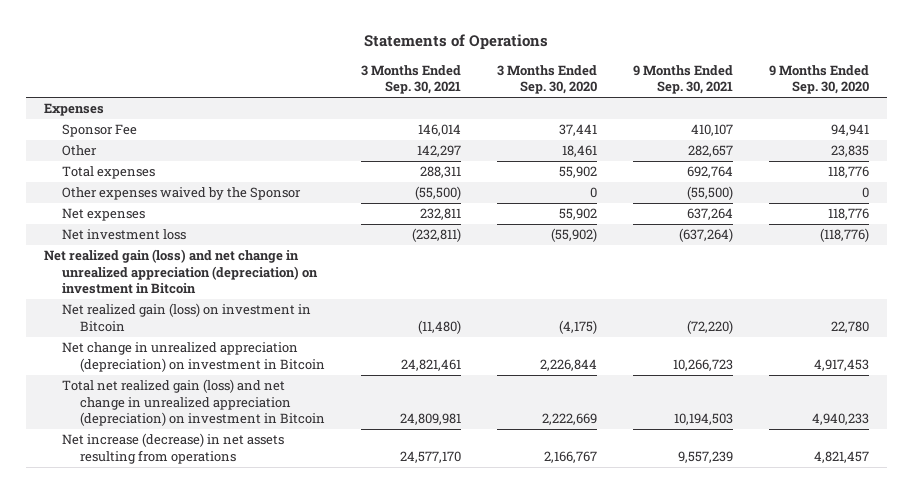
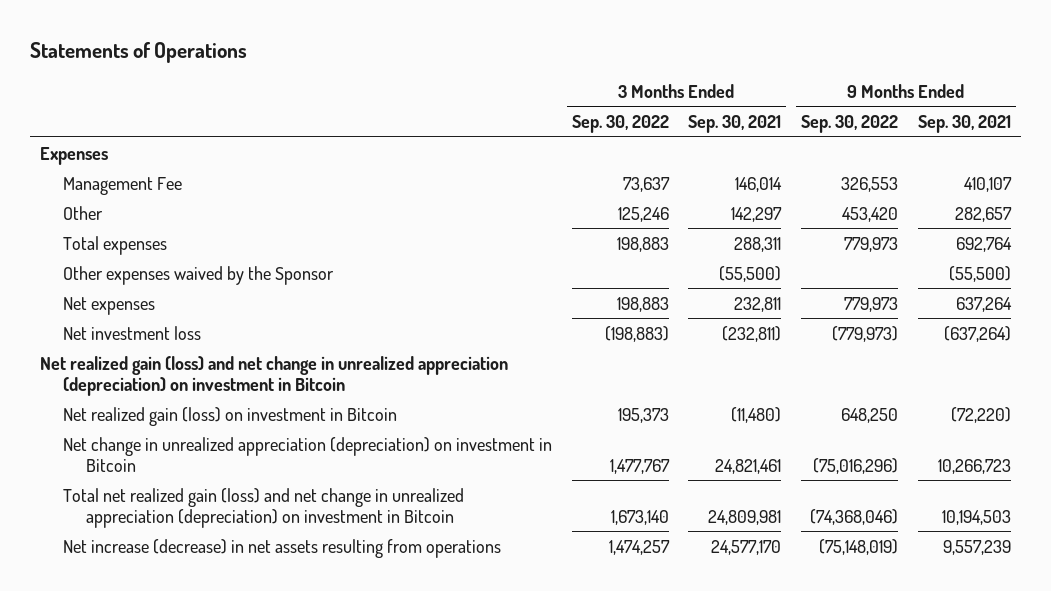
[497,64,598,95] 3 Months Ended Sep. 30, 2020 -> none
[769,64,870,95] 9 Months Ended Sep. 30, 2020 -> none
none -> [571,115,669,134] Sep. 30, 2022
none -> [801,115,899,134] Sep. 30, 2022
[61,124,137,138] Sponsor Fee -> [62,176,182,195] Management Fee

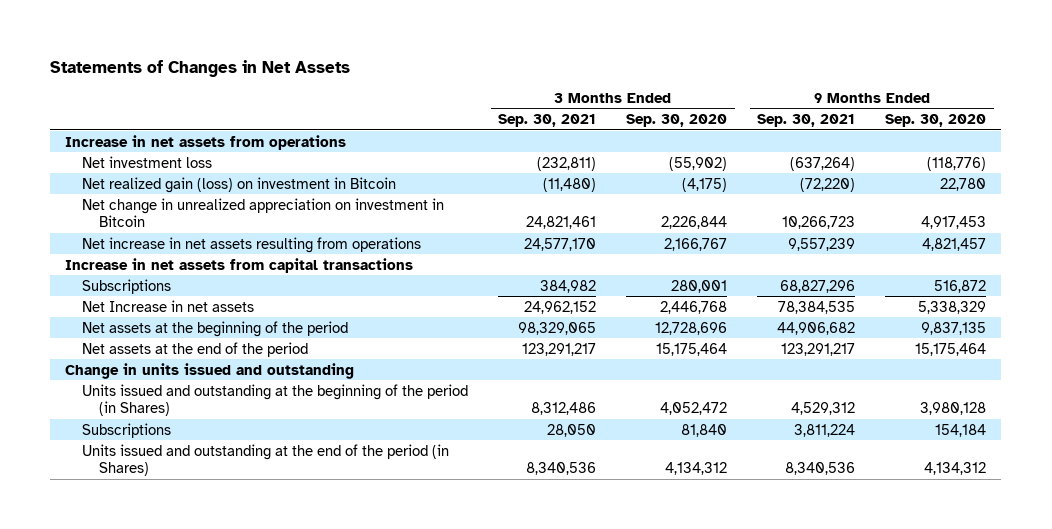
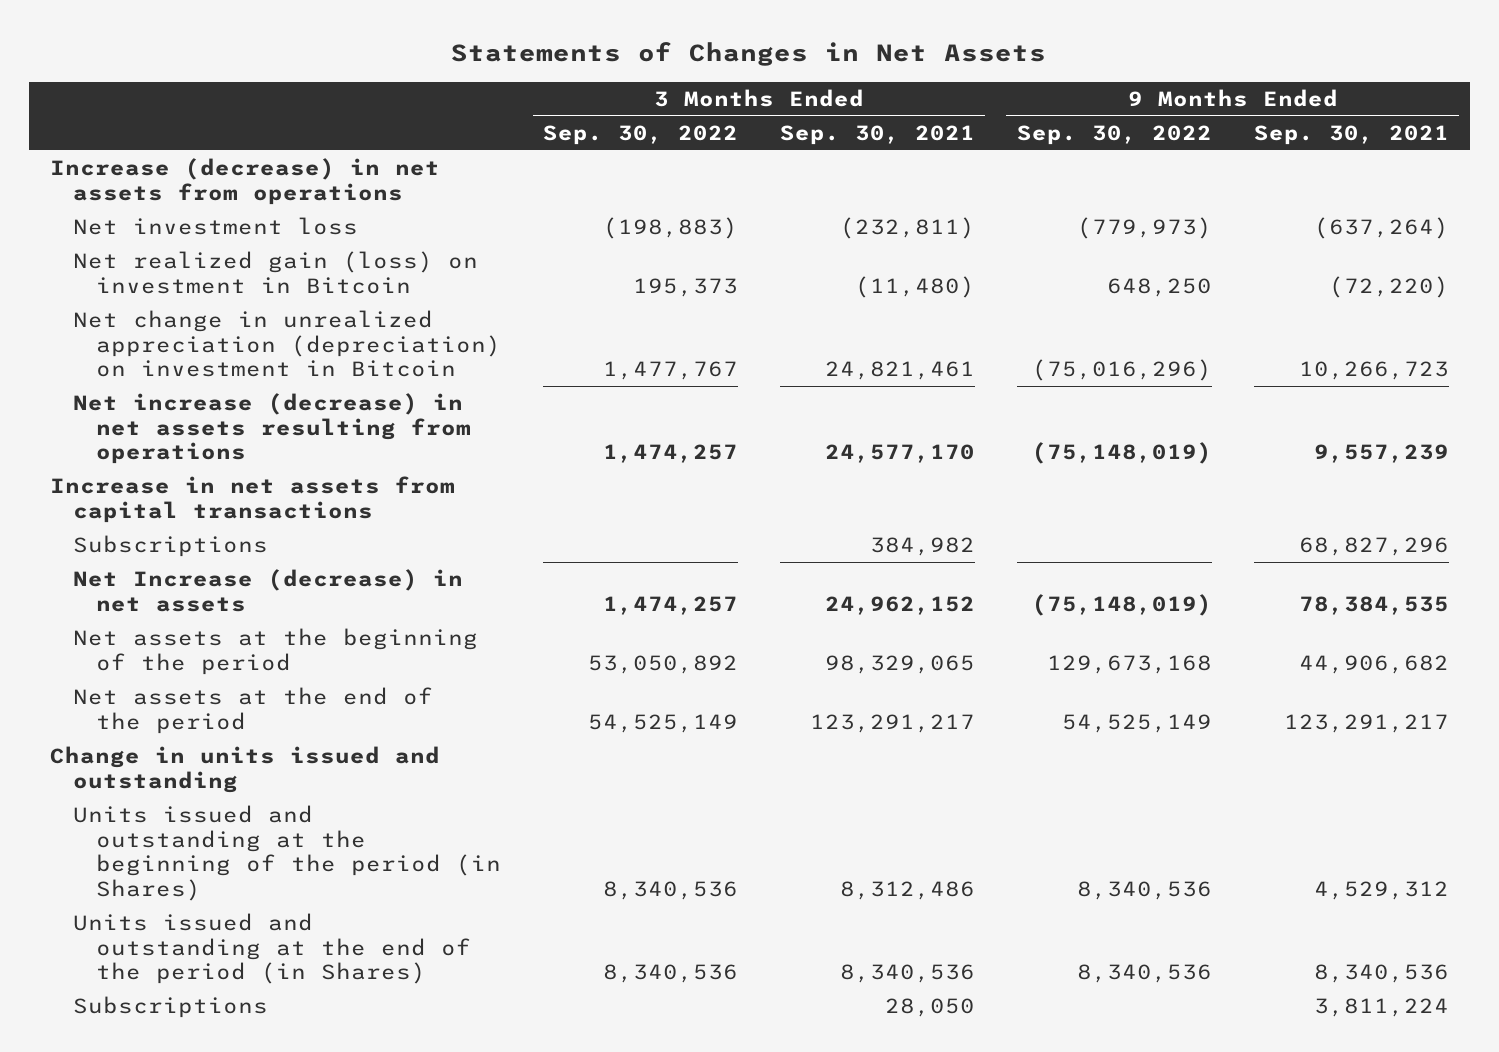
[626,114,728,128] Sep. 30, 2020 -> none
[885,114,987,128] Sep. 30, 2020 -> none
none -> [543,125,739,146] Sep. 30, 2022
none -> [1016,125,1212,146] Sep. 30, 2022
[65,134,347,150] Increase in net assets from operations -> [49,158,440,205] Increase (decrease) in net assets from operations
[82,197,445,228] Net change in unrealized appreciation on investment in Bitcoin -> [73,310,502,378] Net change in unrealized appreciation (depreciation) on investment in Bitcoin
[82,236,422,253] Net increase in net assets resulting from operations -> [73,393,472,465] Net increase (decrease) in net assets resulting from operations
[82,299,255,312] Net Increase in net assets -> [73,569,464,612] Net Increase (decrease) in net assets
[82,422,172,438] Subscriptions -> [73,996,269,1019] Subscriptions

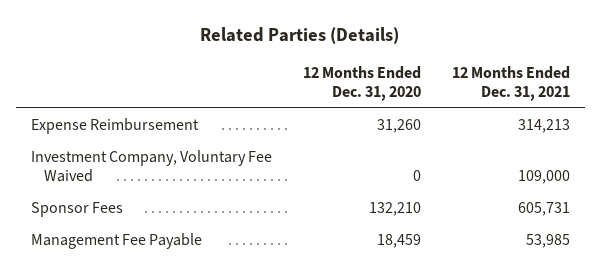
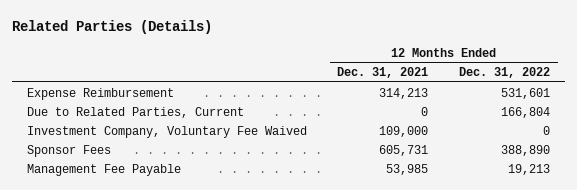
[302,65,421,102] 12 Months Ended Dec. 31, 2020 -> none
none -> [458,67,550,79] Dec. 31, 2022
none -> [26,106,244,118] Due to Related Parties, Current

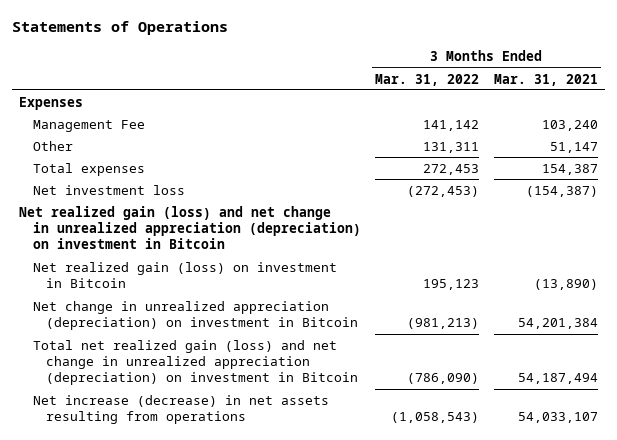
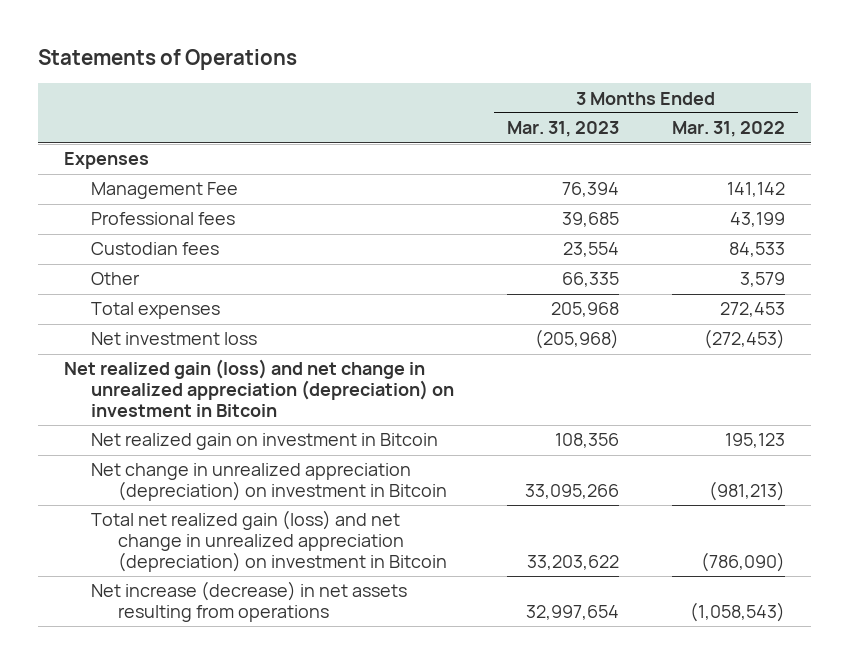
[493,73,598,86] Mar. 31, 2021 -> none
none -> [506,121,619,138] Mar. 31, 2023
none -> [91,212,236,226] Professional fees
none -> [91,242,220,256] Custodian fees
[423,141,480,153] 131,311 -> [739,272,785,288] 3,579
[32,261,337,289] Net realized gain (loss) on investment in Bitcoin -> [91,433,439,451] Net realized gain on investment in Bitcoin

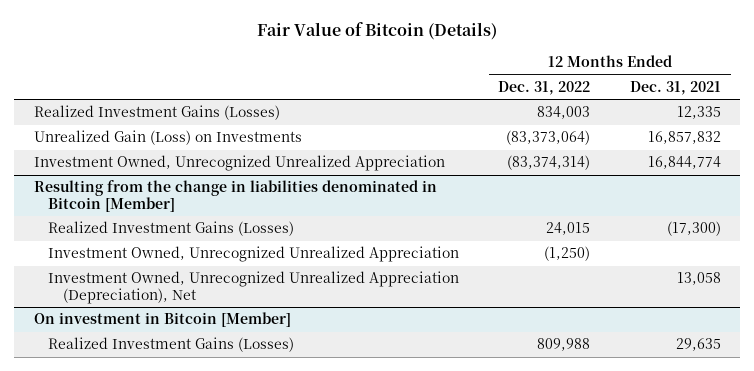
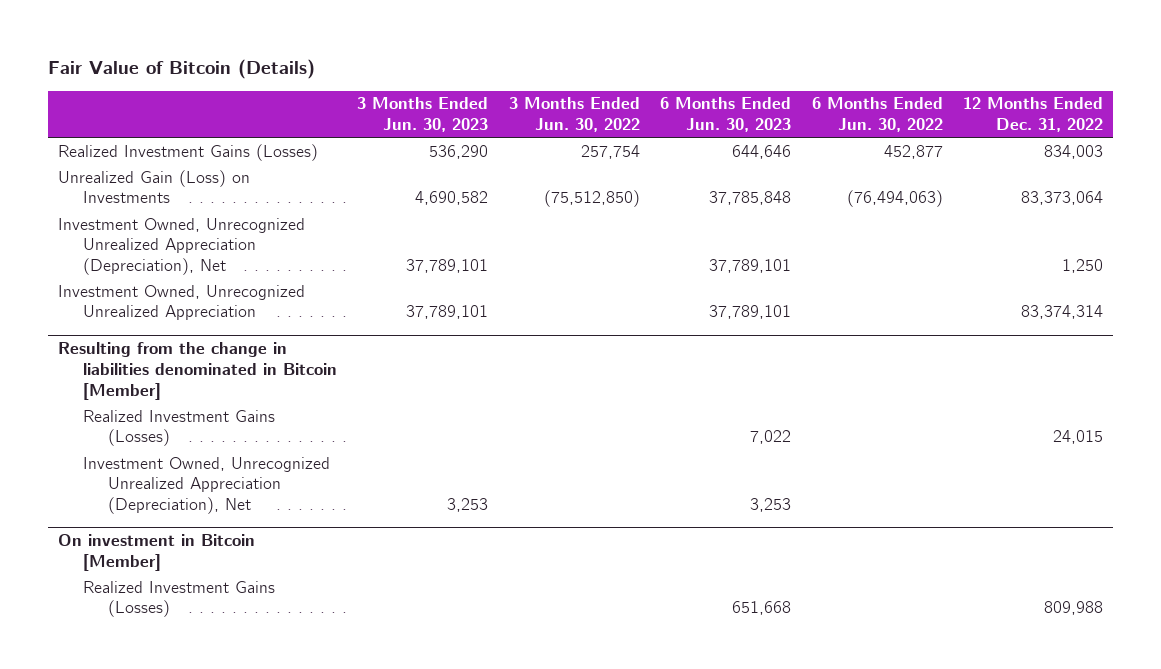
[629,80,721,95] Dec. 31, 2021 -> none
none -> [357,97,489,133] 3 Months Ended Jun. 30, 2023
none -> [508,97,640,133] 3 Months Ended Jun. 30, 2022
none -> [660,97,792,133] 6 Months Ended Jun. 30, 2023
none -> [811,97,943,133] 6 Months Ended Jun. 30, 2022
[506,130,591,146] (83,373,064) -> [1020,191,1103,206] 83,373,064
none -> [58,217,306,276] Investment Owned, Unrecognized Unrealized Appreciation (Depreciation), Net
[507,155,591,171] (83,374,314) -> [1020,305,1103,320] 83,374,314
[48,246,460,263] Investment Owned, Unrecognized Unrealized Appreciation -> none

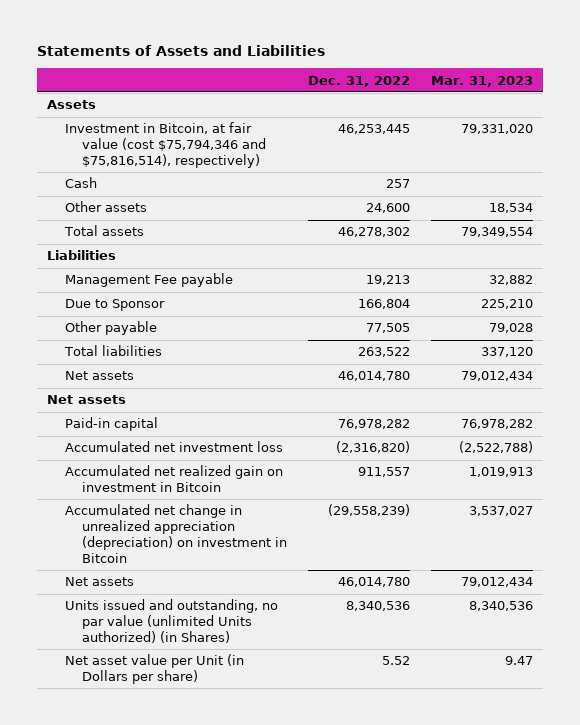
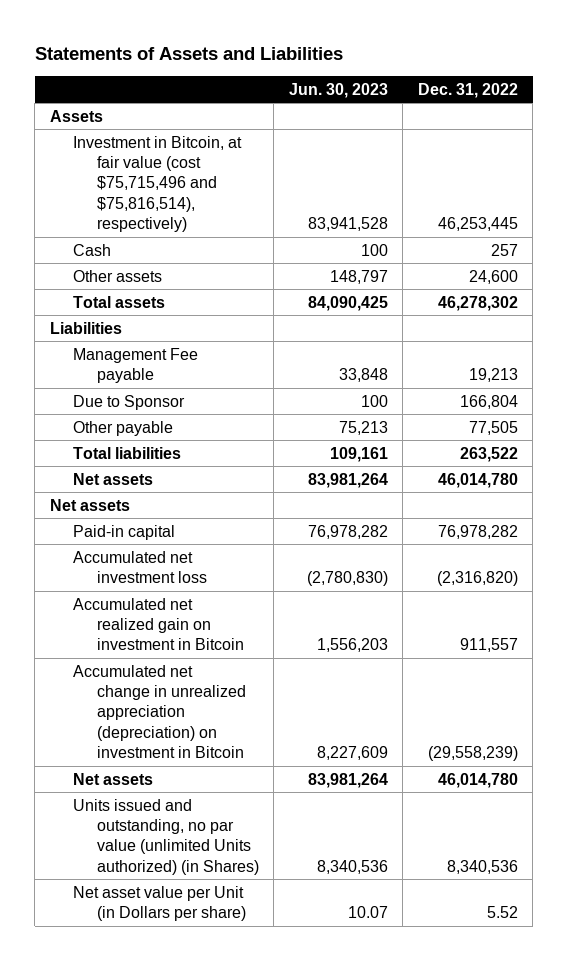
[430,75,533,87] Mar. 31, 2023 -> none
none -> [288,82,388,98] Jun. 30, 2023
[64,122,267,169] Investment in Bitcoin, at fair value (cost $75,794,346 and $75,816,514), respectively) -> [73,135,243,233] Investment in Bitcoin, at fair value (cost $75,715,496 and $75,816,514), respectively)

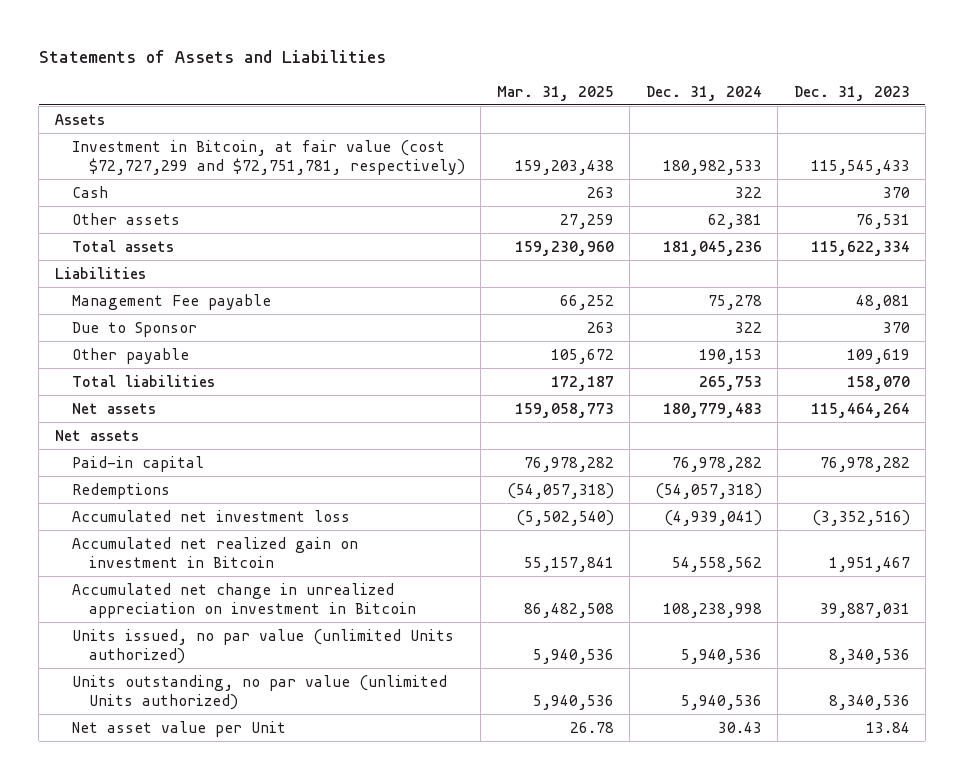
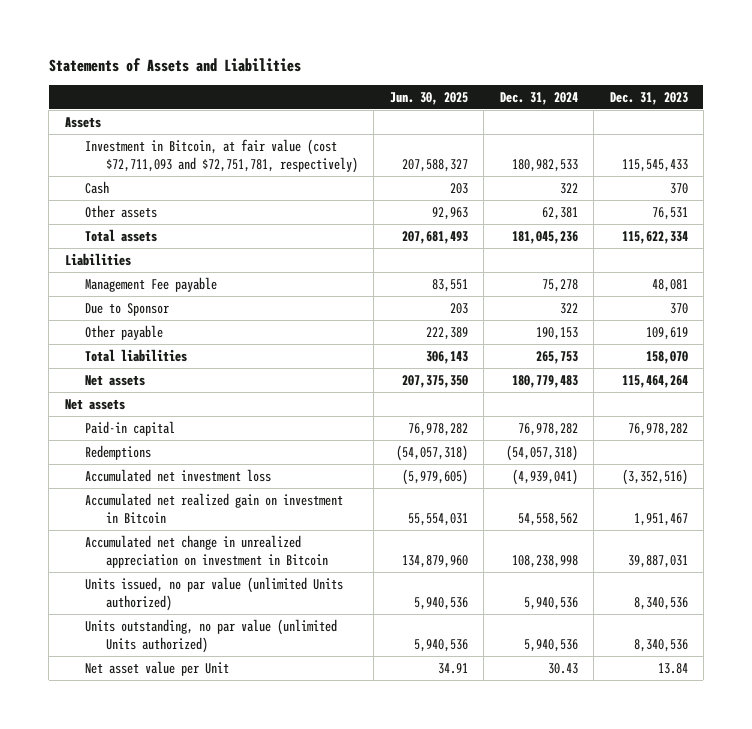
[496,85,614,101] Mar. 31, 2025 -> none
none -> [389,91,468,105] Jun. 30, 2025
[71,139,465,176] Investment in Bitcoin, at fair value (cost $72,727,299 and $72,751,781, respectively) -> [85,138,358,173] Investment in Bitcoin, at fair value (cost $72,711,093 and $72,751,781, respectively)

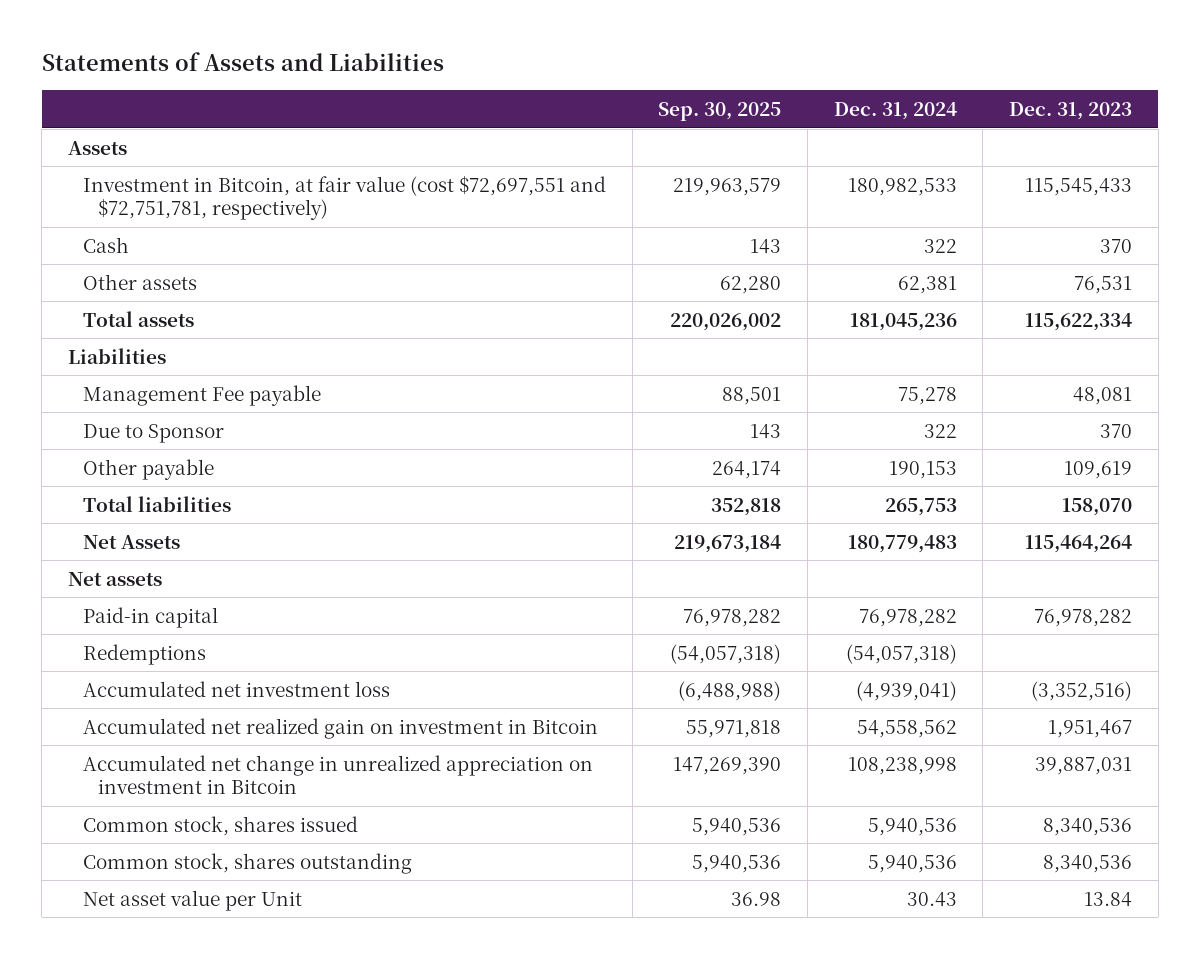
[389,91,468,105] Jun. 30, 2025 -> none
none -> [658,101,782,121] Sep. 30, 2025
[85,138,358,173] Investment in Bitcoin, at fair value (cost $72,711,093 and $72,751,781, respectively) -> [83,175,607,221] Investment in Bitcoin, at fair value (cost $72,697,551 and $72,751,781, respectively)
[85,374,146,386] Net assets -> [83,534,181,549] Net Assets
[85,576,344,611] Units issued, no par value (unlimited Units authorized) -> [83,815,359,836] Common stock, shares issued
[85,618,338,653] Units outstanding, no par value (unlimited Units authorized) -> [83,852,413,874] Common stock, shares outstanding

